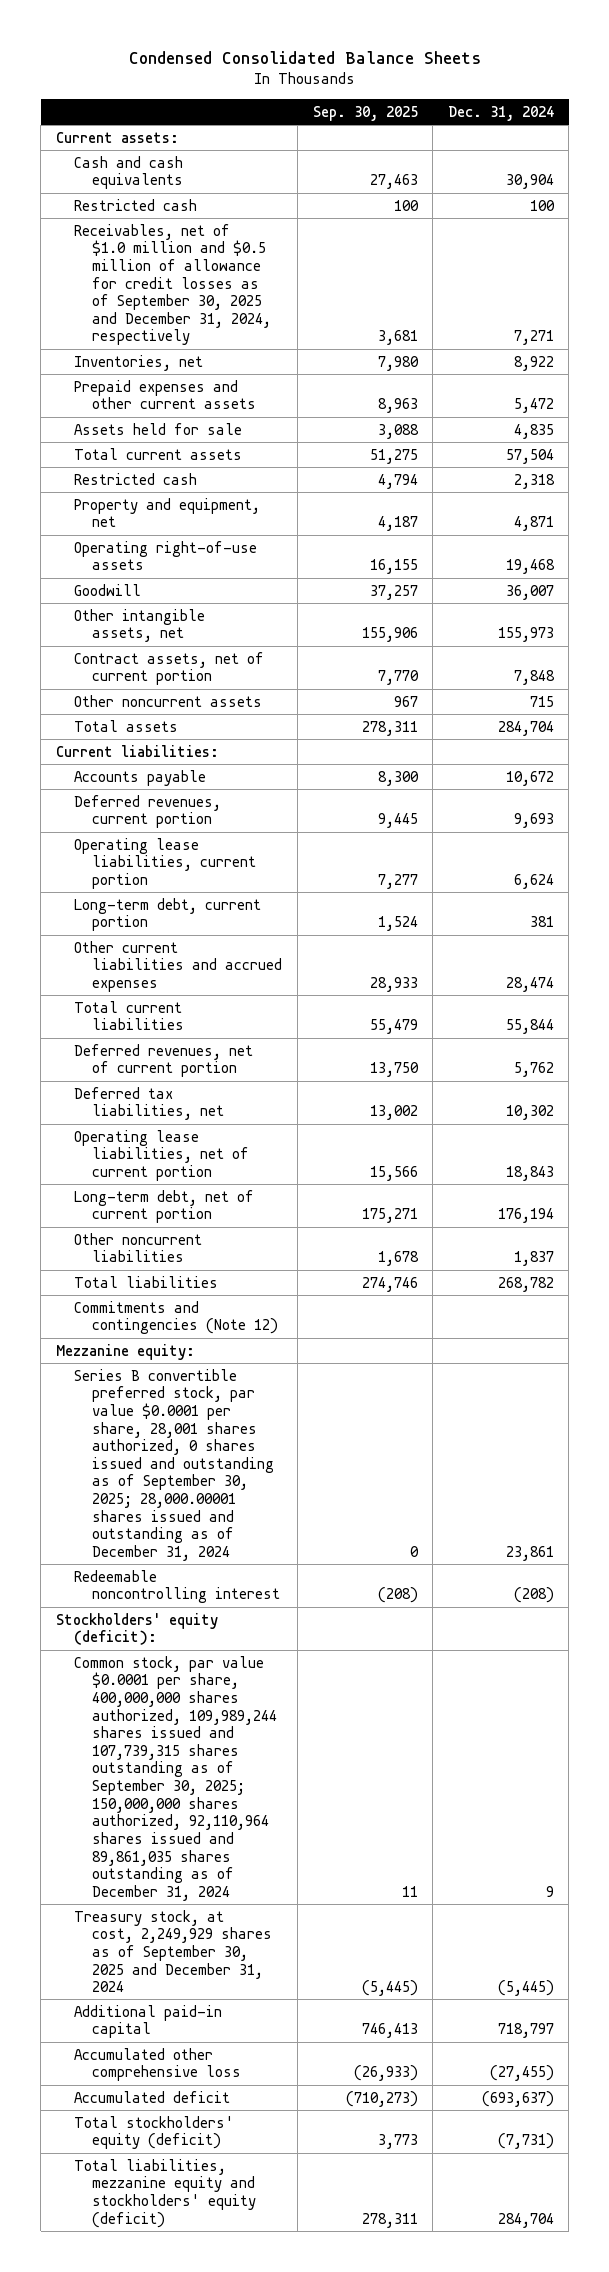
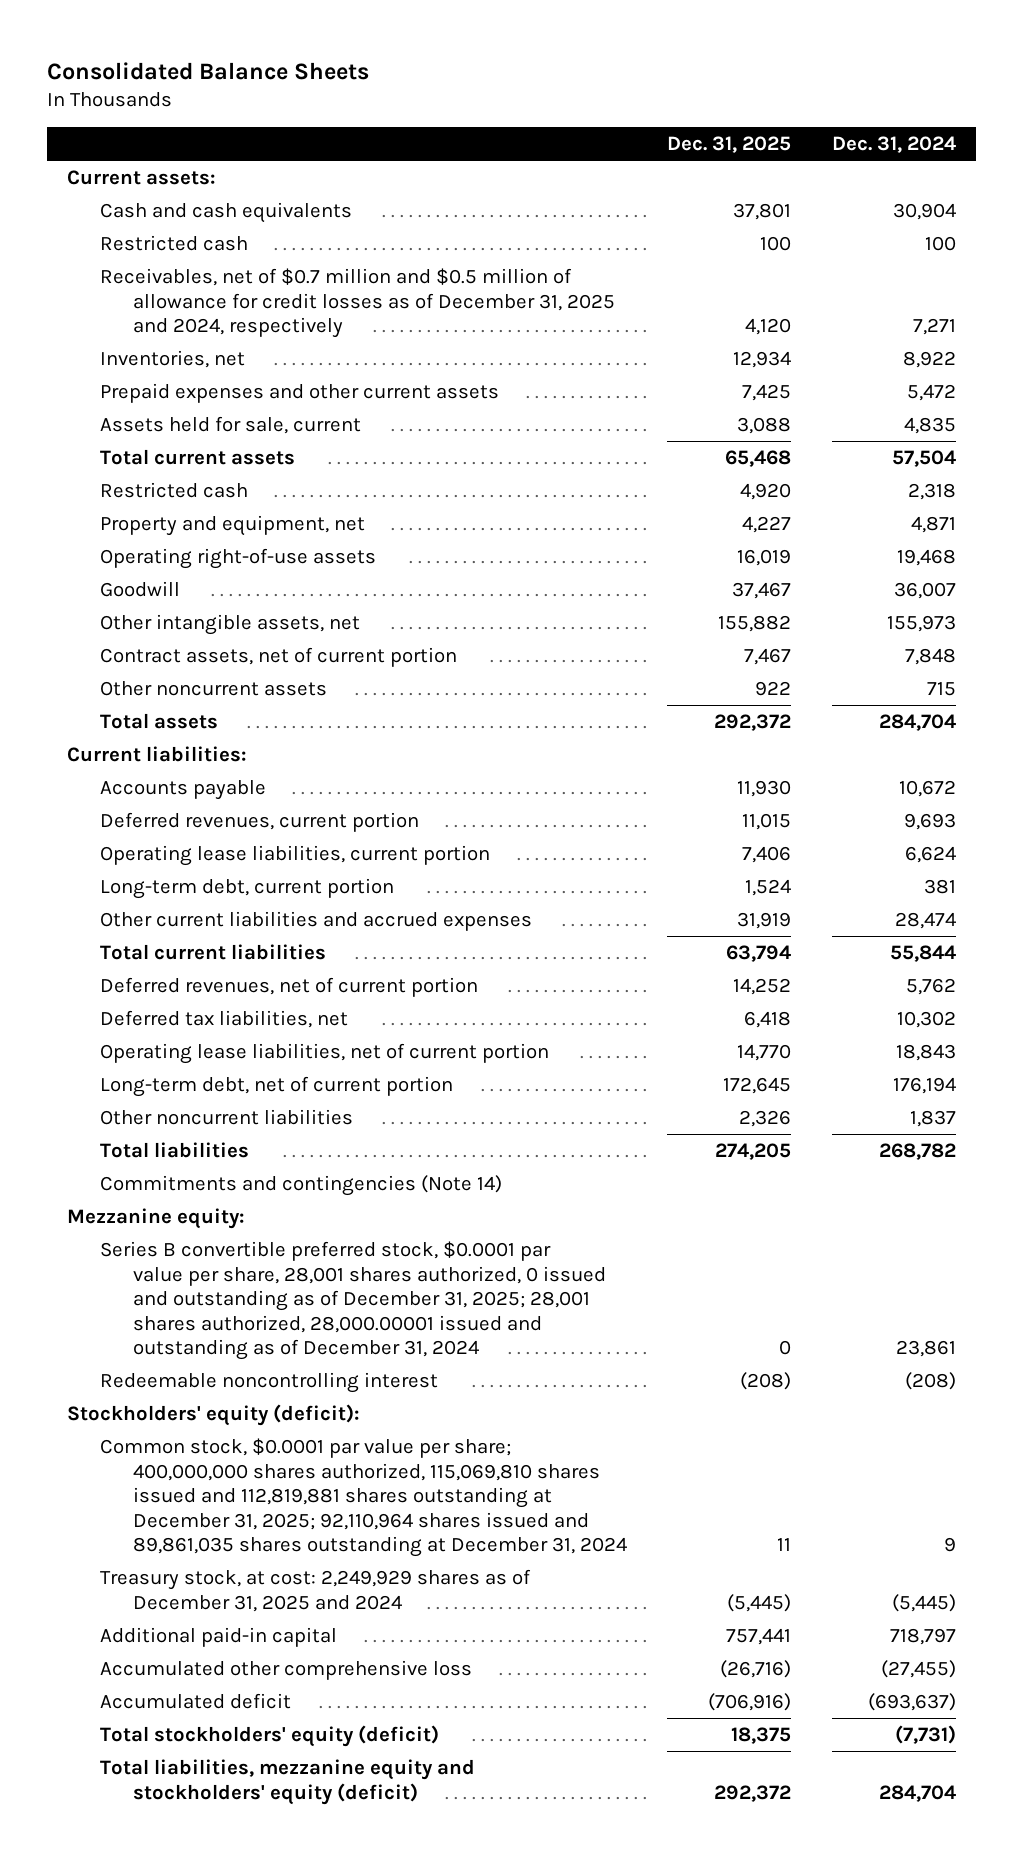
[128,50,481,64] Condensed Consolidated Balance Sheets -> [46,61,369,80] Consolidated Balance Sheets
[312,106,418,122] Sep. 30, 2025 -> none
none -> [667,136,792,154] Dec. 31, 2025
[74,223,272,346] Receivables, net of $1.0 million and $0.5 million of allowance for credit losses as of September 30, 2025 and December 31, 2024, respectively -> [99,268,615,339] Receivables, net of $0.7 million and $0.5 million of allowance for credit losses as of December 31, 2025 and 2024, respectively
[74,422,243,435] Assets held for sale -> [99,416,361,435] Assets held for sale, current
[74,1300,279,1335] Commitments and contingencies (Note 12) -> [99,1175,502,1197] Commitments and contingencies (Note 14)
[74,1368,275,1561] Series B convertible preferred stock, par value $0.0001 per share, 28,001 shares authorized, 0 shares issued and outstanding as of September 30, 2025; 28,000.00001 shares issued and outstanding as of December 31, 2024 -> [99,1241,606,1361] Series B convertible preferred stock, $0.0001 par value per share, 28,001 shares authorized, 0 issued and outstanding as of December 31, 2025; 28,001 shares authorized, 28,000.00001 issued and outstanding as of December 31, 2024
[74,1655,278,1901] Common stock, par value $0.0001 per share, 400,000,000 shares authorized, 109,989,244 shares issued and 107,739,315 shares outstanding as of September 30, 2025; 150,000,000 shares authorized, 92,110,964 shares issued and 89,861,035 shares outstanding as of December 31, 2024 -> [99,1438,627,1558] Common stock, $0.0001 par value per share; 400,000,000 shares authorized, 115,069,810 shares issued and 112,819,881 shares outstanding at December 31, 2025; 92,110,964 shares issued and 89,861,035 shares outstanding at December 31, 2024
[74,1909,273,1993] Treasury stock, at cost, 2,249,929 shares as of September 30, 2025 and December 31, 2024 -> [99,1569,531,1612] Treasury stock, at cost: 2,249,929 shares as of December 31, 2025 and 2024

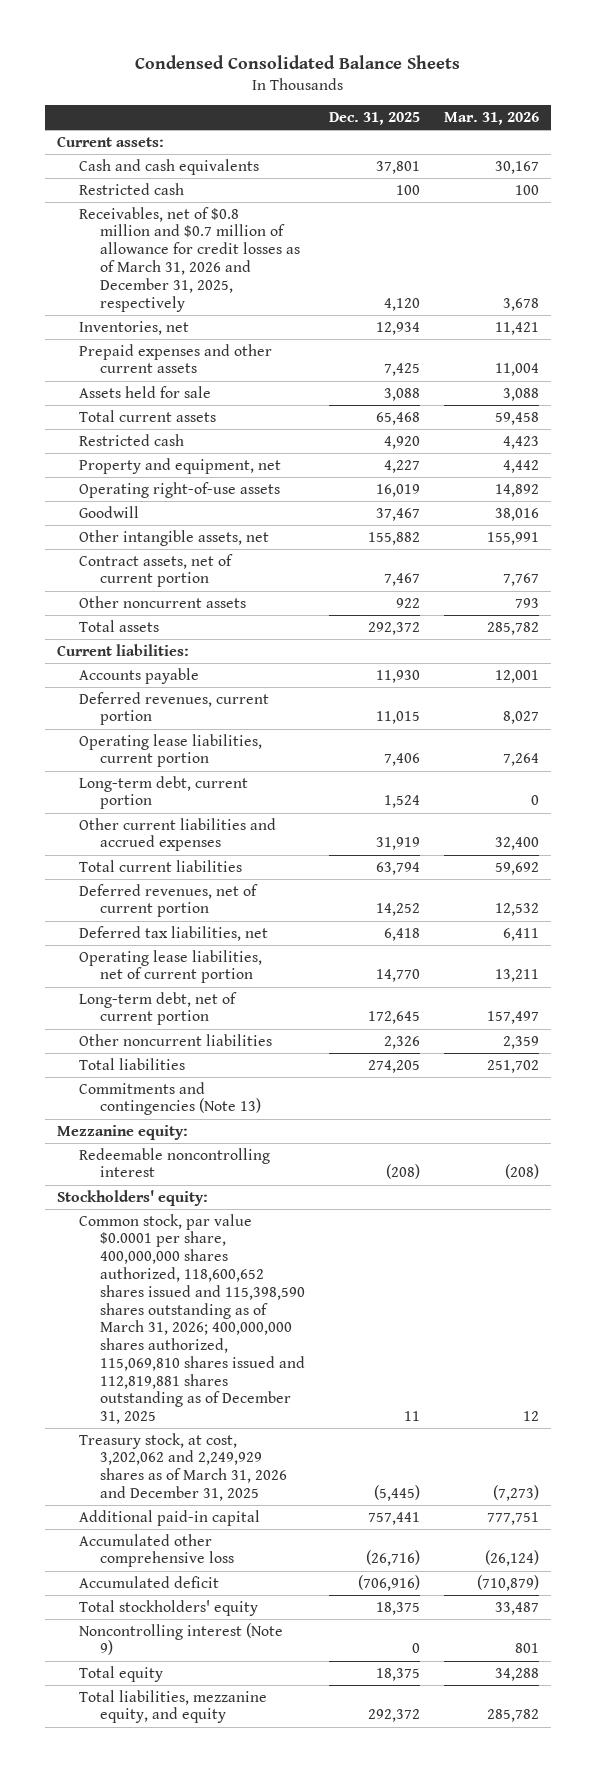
[46,61,369,80] Consolidated Balance Sheets -> [134,54,460,69] Condensed Consolidated Balance Sheets
[831,136,956,154] Dec. 31, 2024 -> none
none -> [443,111,539,125] Mar. 31, 2026
[99,268,615,339] Receivables, net of $0.7 million and $0.5 million of allowance for credit losses as of December 31, 2025 and 2024, respectively -> [78,206,301,312] Receivables, net of $0.8 million and $0.7 million of allowance for credit losses as of March 31, 2026 and December 31, 2025, respectively
[99,416,361,435] Assets held for sale, current -> [78,385,211,398] Assets held for sale
[99,1175,502,1197] Commitments and contingencies (Note 14) -> [78,1081,262,1116] Commitments and contingencies (Note 13)
[99,1241,606,1361] Series B convertible preferred stock, $0.0001 par value per share, 28,001 shares authorized, 0 issued and outstanding as of December 31, 2025; 28,001 shares authorized, 28,000.00001 issued and outstanding as of December 31, 2024 -> none
[66,1404,360,1427] Stockholders' equity (deficit): -> [56,1189,208,1206] Stockholders' equity:
[99,1438,627,1558] Common stock, $0.0001 par value per share; 400,000,000 shares authorized, 115,069,810 shares issued and 112,819,881 shares outstanding at December 31, 2025; 92,110,964 shares issued and 89,861,035 shares outstanding at December 31, 2024 -> [78,1213,306,1425] Common stock, par value $0.0001 per share, 400,000,000 shares authorized, 118,600,652 shares issued and 115,398,590 shares outstanding as of March 31, 2026; 400,000,000 shares authorized, 115,069,810 shares issued and 112,819,881 shares outstanding as of December 31, 2025
[99,1569,531,1612] Treasury stock, at cost: 2,249,929 shares as of December 31, 2025 and 2024 -> [78,1432,288,1502] Treasury stock, at cost, 3,202,062 and 2,249,929 shares as of March 31, 2026 and December 31, 2025
[99,1725,439,1748] Total stockholders' equity (deficit) -> [78,1599,258,1616] Total stockholders' equity
none -> [78,1622,283,1656] Noncontrolling interest (Note 9)
none -> [78,1665,163,1682] Total equity
[99,1759,475,1805] Total liabilities, mezzanine equity and stockholders' equity (deficit) -> [78,1689,267,1724] Total liabilities, mezzanine equity, and equity

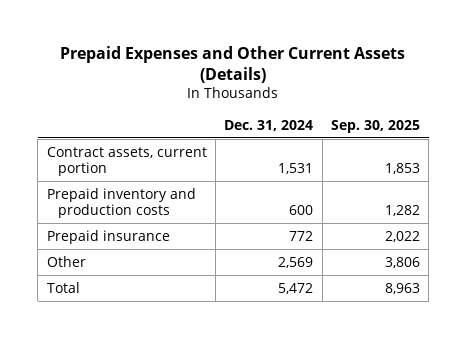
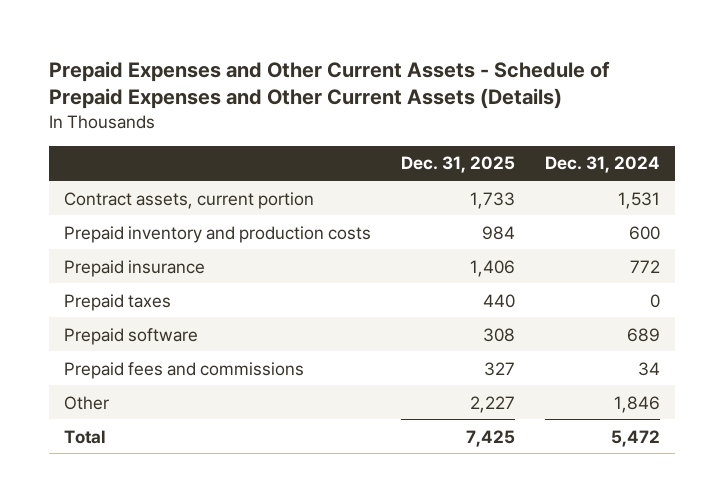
[60,45,406,83] Prepaid Expenses and Other Current Assets (Details) -> [49,60,611,110] Prepaid Expenses and Other Current Assets - Schedule of Prepaid Expenses and Other Current Assets (Details)
[331,119,421,133] Sep. 30, 2025 -> none
none -> [401,156,516,174] Dec. 31, 2025
none -> [64,293,172,311] Prepaid taxes
none -> [64,327,199,345] Prepaid software
none -> [64,361,305,379] Prepaid fees and commissions
[278,256,314,268] 2,569 -> [614,395,661,413] 1,846

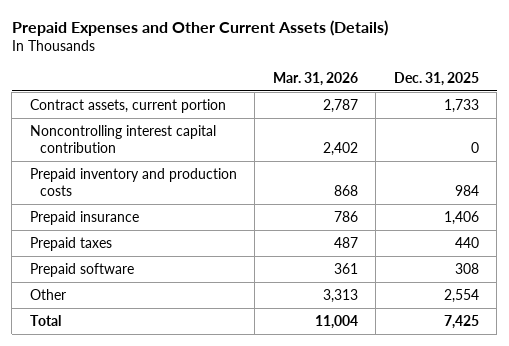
[49,60,611,110] Prepaid Expenses and Other Current Assets - Schedule of Prepaid Expenses and Other Current Assets (Details) -> [11,19,388,36] Prepaid Expenses and Other Current Assets (Details)
[545,156,661,174] Dec. 31, 2024 -> none
none -> [272,71,358,86] Mar. 31, 2026
none -> [29,124,216,153] Noncontrolling interest capital contribution
[64,361,305,379] Prepaid fees and commissions -> none
[470,395,516,413] 2,227 -> [443,288,479,303] 2,554

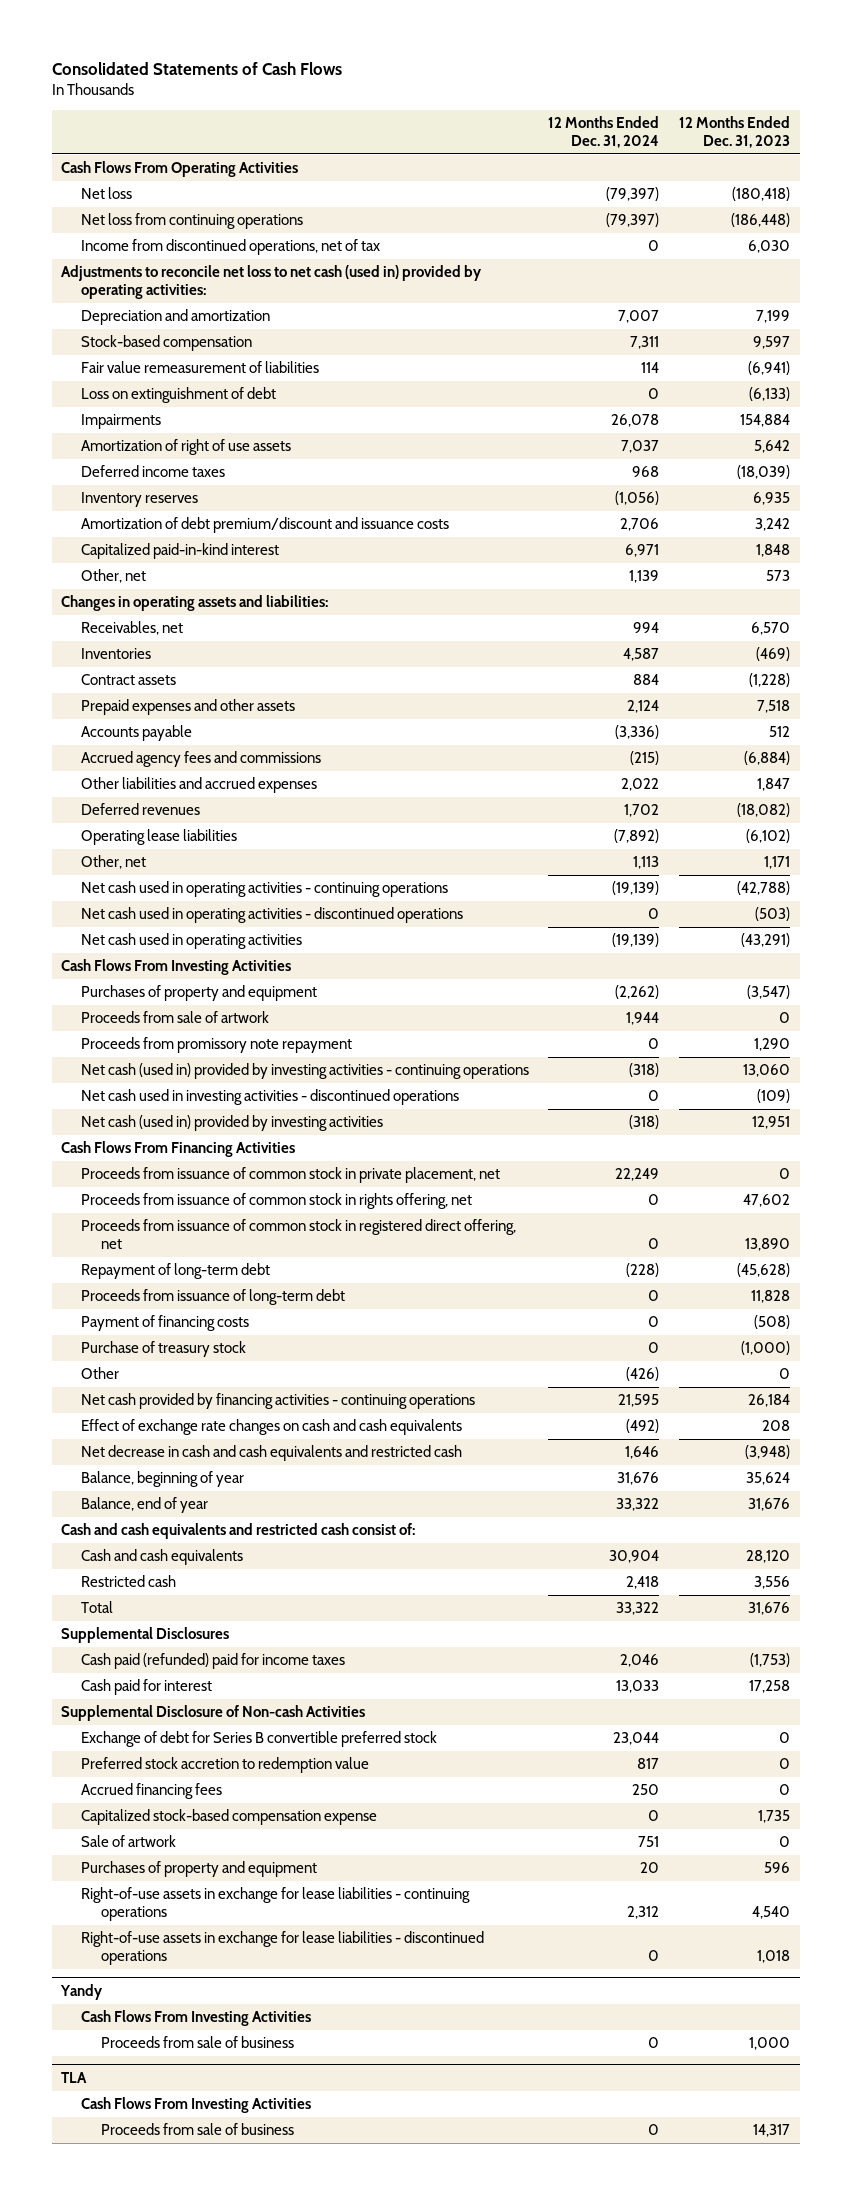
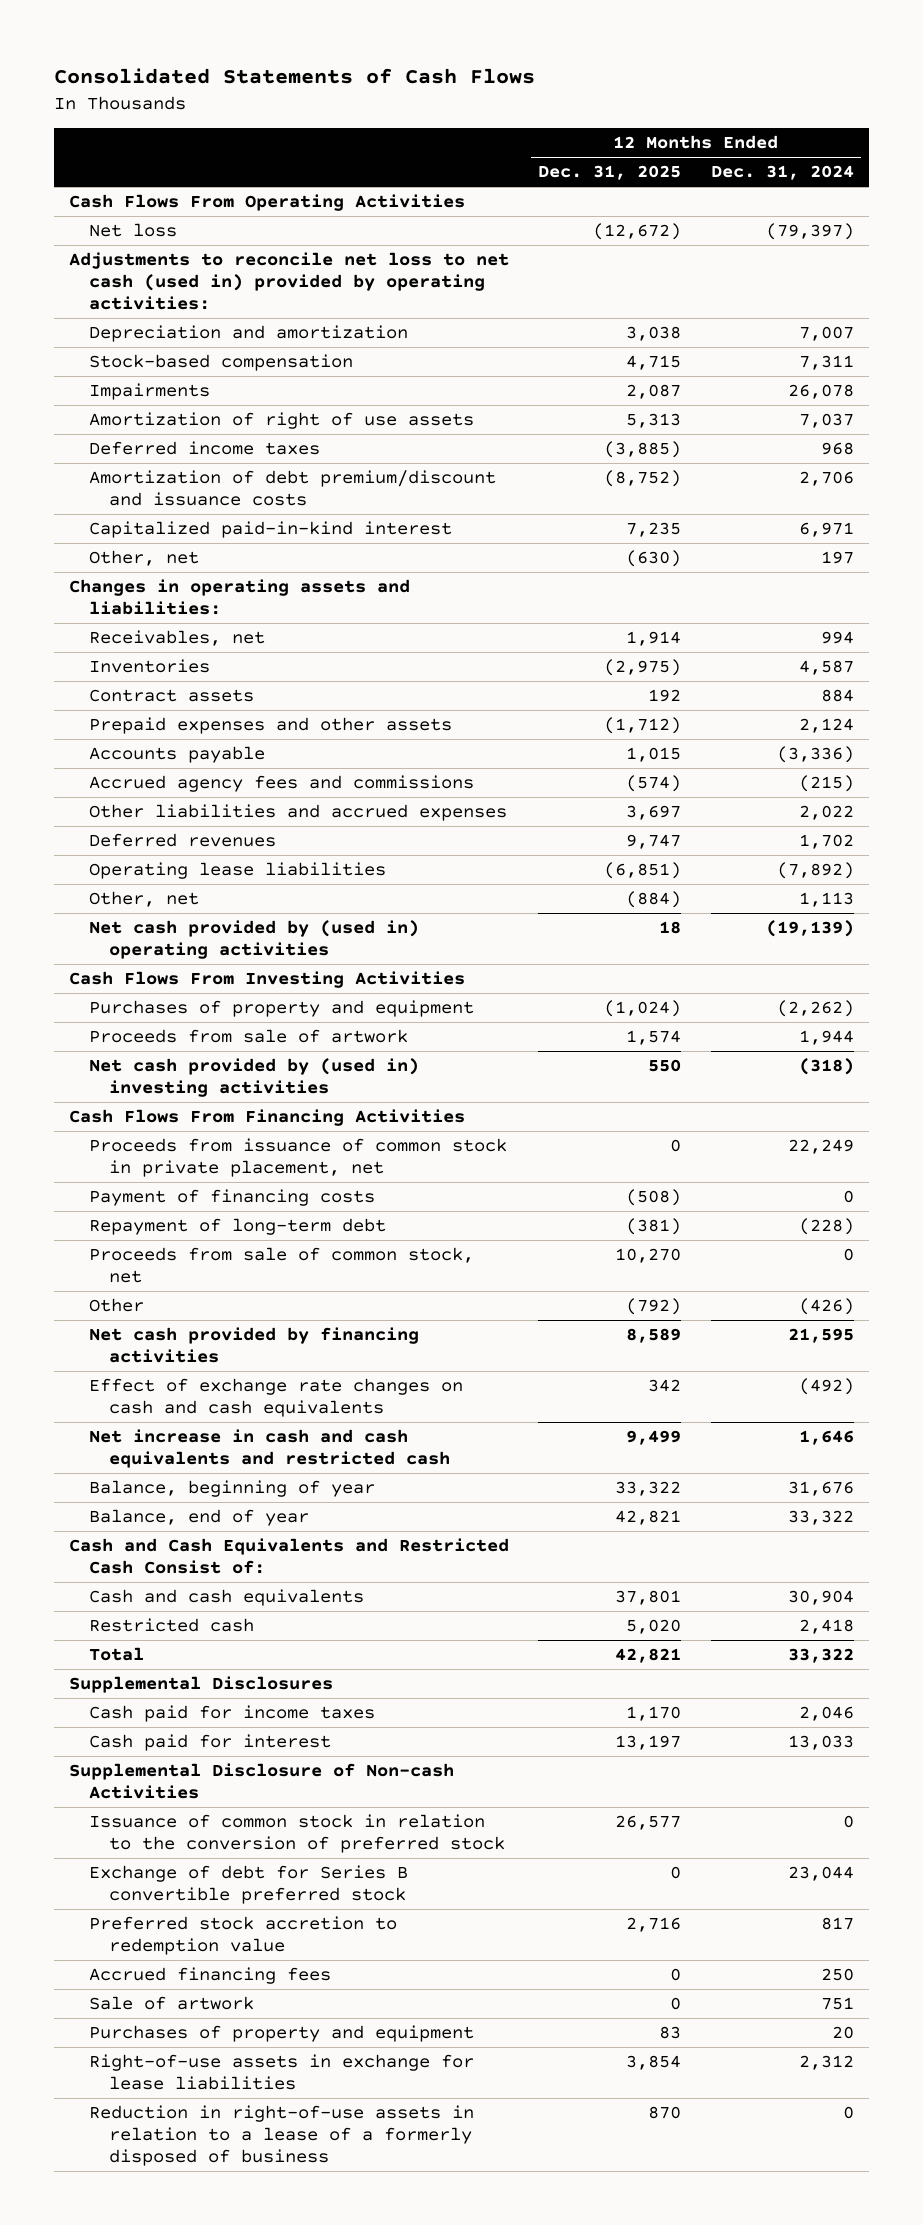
[678,116,790,148] 12 Months Ended Dec. 31, 2023 -> none
none -> [538,165,682,181] Dec. 31, 2025
[81,213,304,230] Net loss from continuing operations -> none
[81,239,381,256] Income from discontinued operations, net of tax -> none
[81,361,320,374] Fair value remeasurement of liabilities -> none
[81,387,277,404] Loss on extinguishment of debt -> none
[81,492,199,508] Inventory reserves -> none
[629,570,660,584] 1,139 -> [820,551,854,565] 197
[81,881,449,898] Net cash used in operating activities - continuing operations -> none
[81,907,464,924] Net cash used in operating activities - discontinued operations -> none
[81,933,303,950] Net cash used in operating activities -> [88,920,419,960] Net cash provided by (used in) operating activities
[81,1037,353,1054] Proceeds from promissory note repayment -> none
[81,1063,530,1080] Net cash (used in) provided by investing activities - continuing operations -> none
[81,1089,460,1106] Net cash used in investing activities - discontinued operations -> none
[81,1115,384,1132] Net cash (used in) provided by investing activities -> [88,1058,419,1098] Net cash provided by (used in) investing activities
[81,1193,473,1210] Proceeds from issuance of common stock in rights offering, net -> none
[81,1219,517,1249] Proceeds from issuance of common stock in registered direct offering, net -> none
[81,1289,346,1306] Proceeds from issuance of long-term debt -> none
[81,1341,247,1358] Purchase of treasury stock -> none
[81,1263,271,1280] Repayment of long-term debt -> [88,1218,386,1236] Repayment of long-term debt
none -> [88,1247,474,1284] Proceeds from sale of common stock, net
[81,1393,476,1410] Net cash provided by financing activities - continuing operations -> [88,1327,419,1364] Net cash provided by financing activities
[81,1445,463,1462] Net decrease in cash and cash equivalents and restricted cash -> [88,1429,451,1469] Net increase in cash and cash equivalents and restricted cash
[61,1523,416,1540] Cash and cash equivalents and restricted cash consist of: -> [68,1538,509,1575] Cash and Cash Equivalents and Restricted Cash Consist of:
[81,1653,346,1670] Cash paid (refunded) paid for income taxes -> [88,1705,375,1723] Cash paid for income taxes
none -> [88,1814,506,1854] Issuance of common stock in relation to the conversion of preferred stock
[81,1809,378,1826] Capitalized stock-based compensation expense -> none
[81,1931,485,1965] Right-of-use assets in exchange for lease liabilities - discontinued operations -> none
[60,1984,104,2001] Yandy -> none
[81,2010,312,2027] Cash Flows From Investing Activities -> none
[100,2036,294,2049] Proceeds from sale of business -> none
[61,2072,88,2084] TLA -> none
[81,2097,312,2114] Cash Flows From Investing Activities -> none
[100,2123,294,2136] Proceeds from sale of business -> none
[81,1887,471,1921] Right-of-use assets in exchange for lease liabilities - continuing operations -> [88,2054,474,2091] Right-of-use assets in exchange for lease liabilities
none -> [88,2105,474,2167] Reduction in right-of-use assets in relation to a lease of a formerly disposed of business

